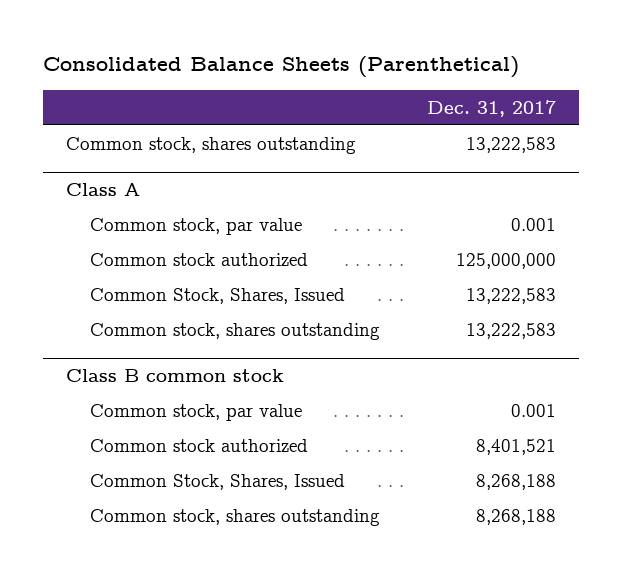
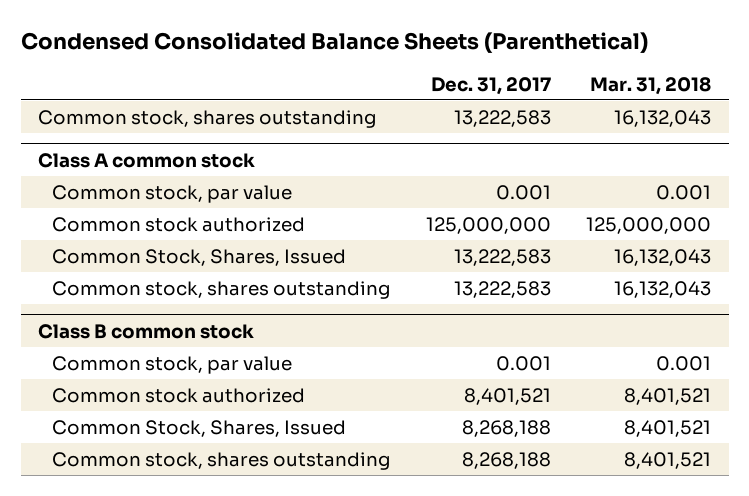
[42,56,519,79] Consolidated Balance Sheets (Parenthetical) -> [20,32,648,54] Condensed Consolidated Balance Sheets (Parenthetical)
none -> [590,76,712,95] Mar. 31, 2018
[66,183,141,197] Class A -> [38,152,256,168] Class A common stock

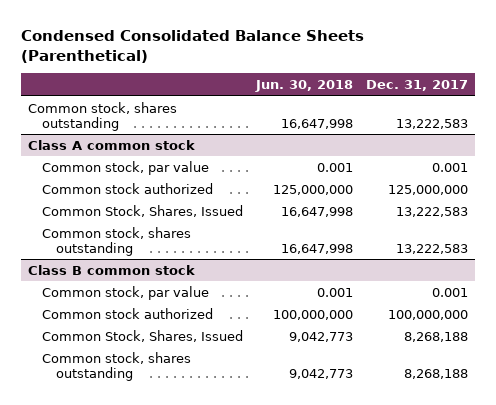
[590,76,712,95] Mar. 31, 2018 -> none
none -> [254,80,353,93] Jun. 30, 2018
[463,387,551,405] 8,401,521 -> [388,309,469,320] 100,000,000

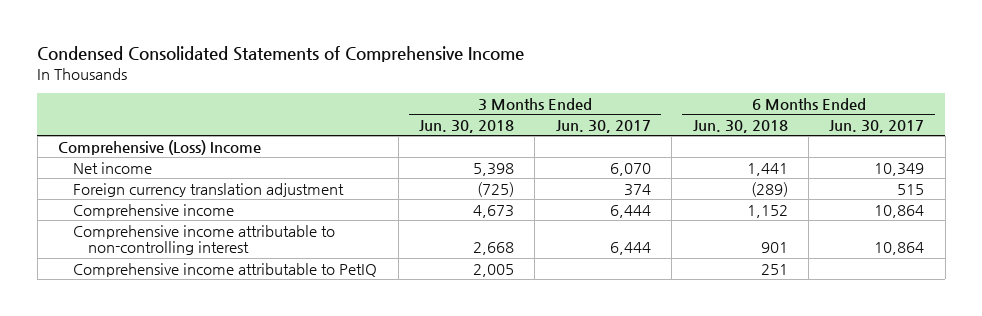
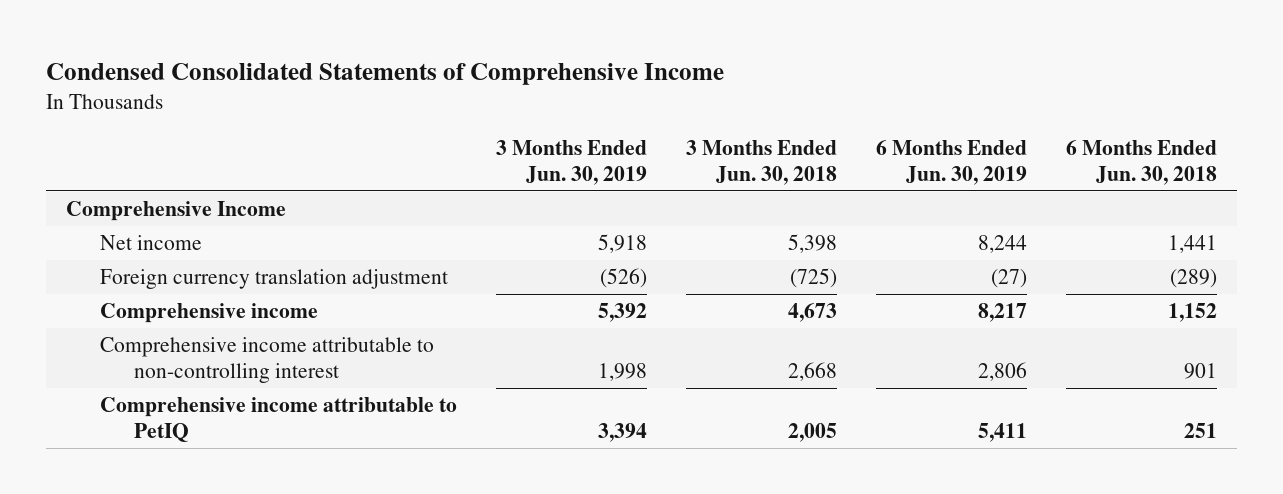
[555,119,651,133] Jun. 30, 2017 -> none
[829,119,925,133] Jun. 30, 2017 -> none
none -> [495,140,647,185] 3 Months Ended Jun. 30, 2019
none -> [876,140,1028,185] 6 Months Ended Jun. 30, 2019
[57,139,261,155] Comprehensive (Loss) Income -> [65,201,286,222] Comprehensive Income

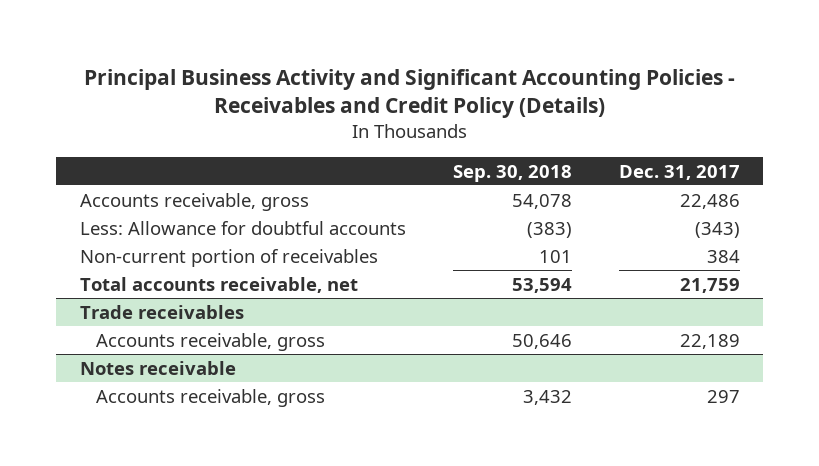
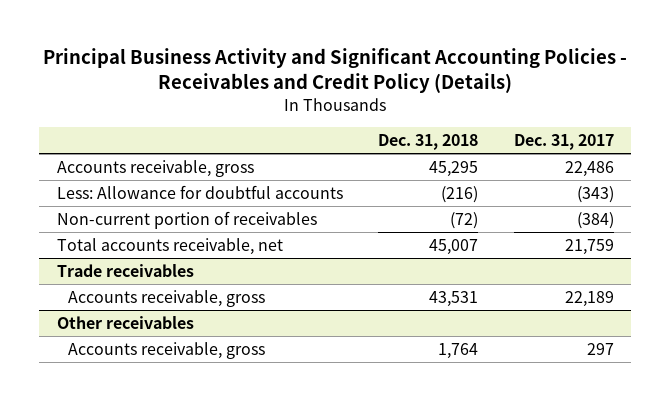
[452,164,572,182] Sep. 30, 2018 -> none
none -> [378,134,479,151] Dec. 31, 2018
[706,249,740,263] 384 -> [576,211,614,229] (384)
[79,360,236,375] Notes receivable -> [56,315,194,329] Other receivables

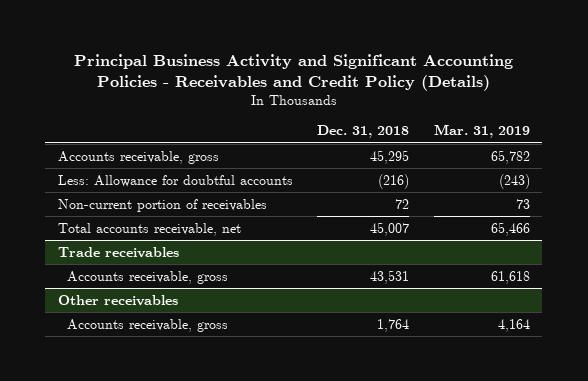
[513,134,614,151] Dec. 31, 2017 -> none
none -> [434,124,531,139] Mar. 31, 2019
[450,211,479,229] (72) -> [395,198,410,209] 72

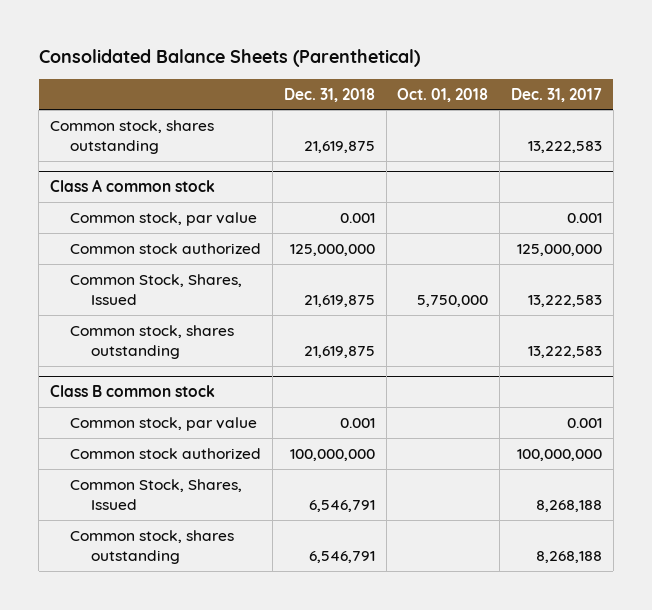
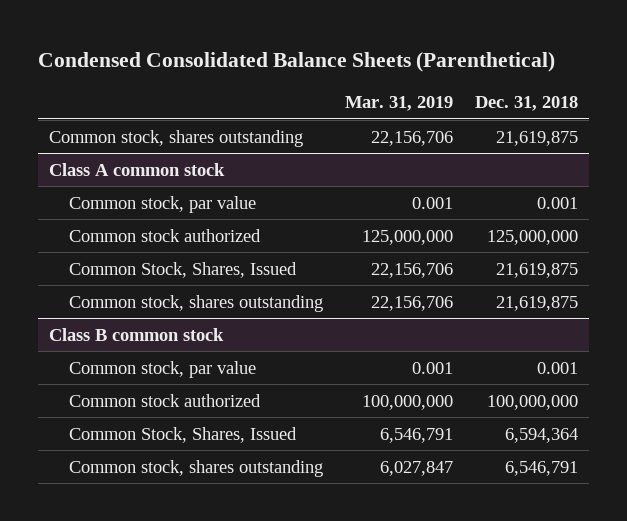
[38,49,420,68] Consolidated Balance Sheets (Parenthetical) -> [37,51,555,72] Condensed Consolidated Balance Sheets (Parenthetical)
[397,87,489,102] Oct. 01, 2018 -> none
[510,87,602,102] Dec. 31, 2017 -> none
none -> [344,96,453,112] Mar. 31, 2019
[308,500,375,513] 6,546,791 -> [504,427,578,443] 6,594,364

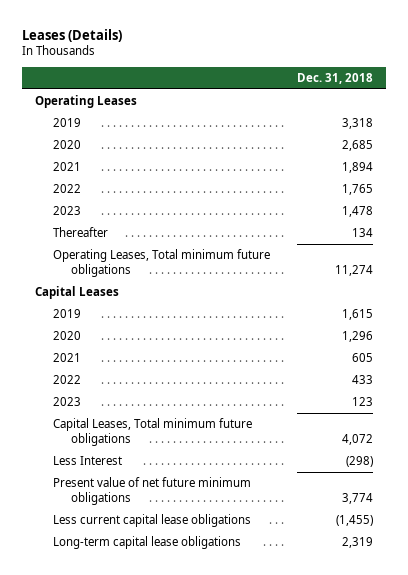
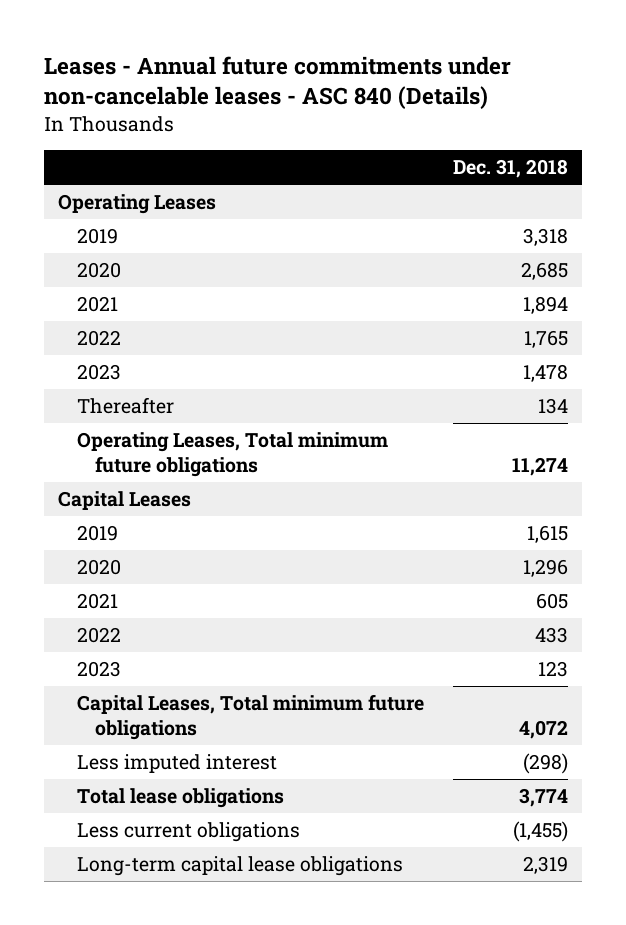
[21,28,122,42] Leases (Details) -> [43,55,511,110] Leases - Annual future commitments under non-cancelable leases - ASC 840 (Details)
[53,456,123,466] Less Interest -> [76,754,277,774] Less imputed interest
[53,477,252,506] Present value of net future minimum obligations -> [76,788,284,809] Total lease obligations
[53,514,252,528] Less current capital lease obligations -> [76,822,300,843] Less current obligations

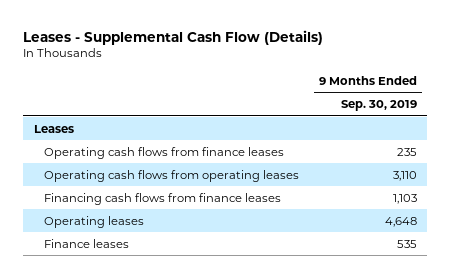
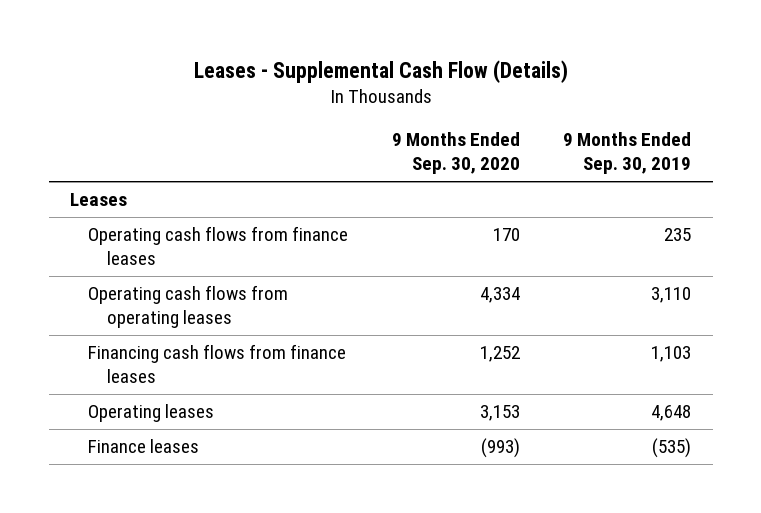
none -> [391,132,520,175] 9 Months Ended Sep. 30, 2020
[396,239,417,248] 535 -> [651,438,691,459] (535)

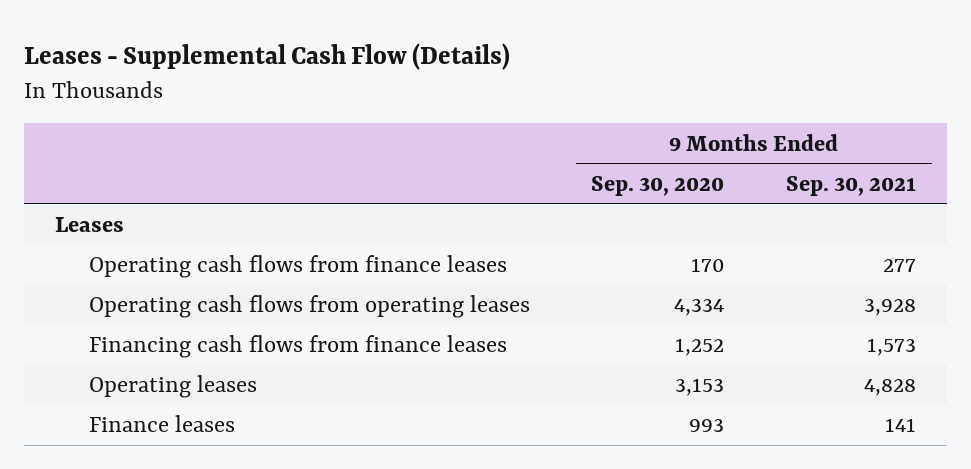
[562,132,691,175] 9 Months Ended Sep. 30, 2019 -> none
none -> [786,176,917,197] Sep. 30, 2021
[480,438,520,459] (993) -> [689,419,725,433] 993

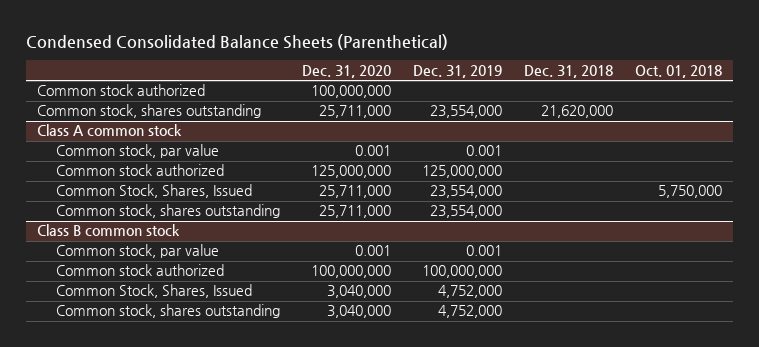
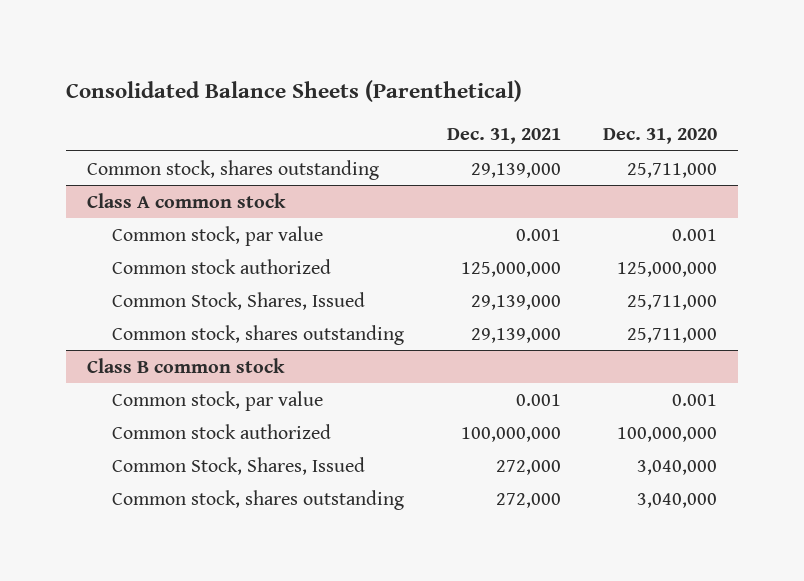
[26,34,449,51] Condensed Consolidated Balance Sheets (Parenthetical) -> [66,79,523,102] Consolidated Balance Sheets (Parenthetical)
[412,64,502,78] Dec. 31, 2019 -> none
[523,64,613,78] Dec. 31, 2018 -> none
[634,64,722,78] Oct. 01, 2018 -> none
none -> [446,128,561,145] Dec. 31, 2021
[37,84,206,97] Common stock authorized -> none

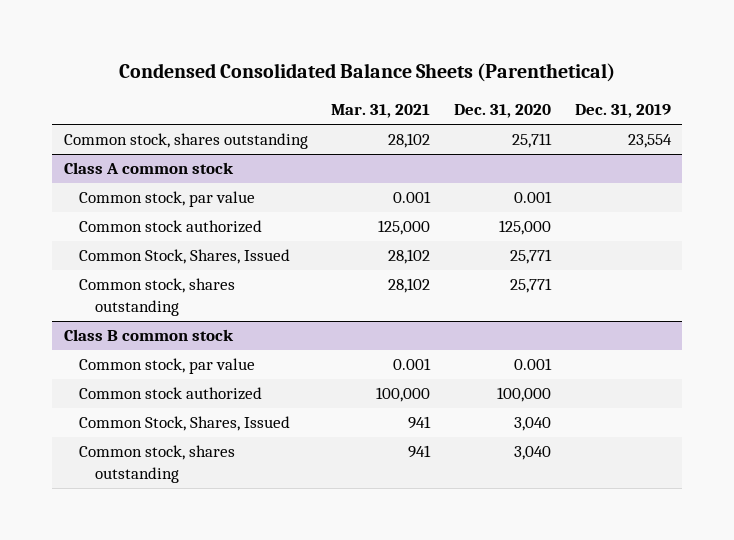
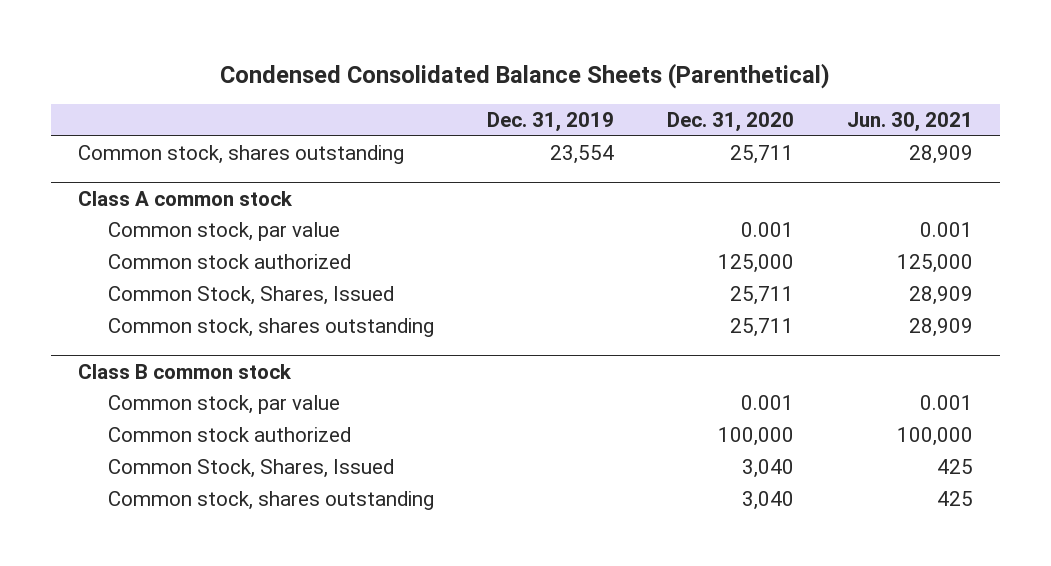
[331,104,431,119] Mar. 31, 2021 -> none
none -> [847,111,974,132] Jun. 30, 2021
[509,249,552,265] 25,771 -> [730,286,795,306] 25,711
[509,278,552,294] 25,771 -> [730,318,795,338] 25,711

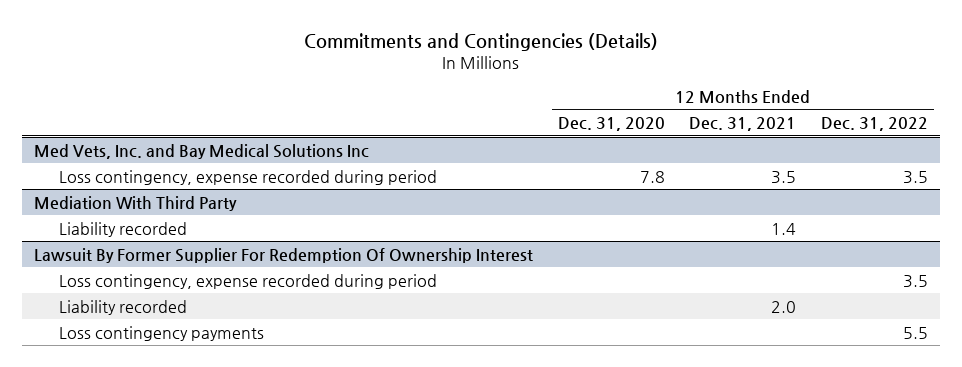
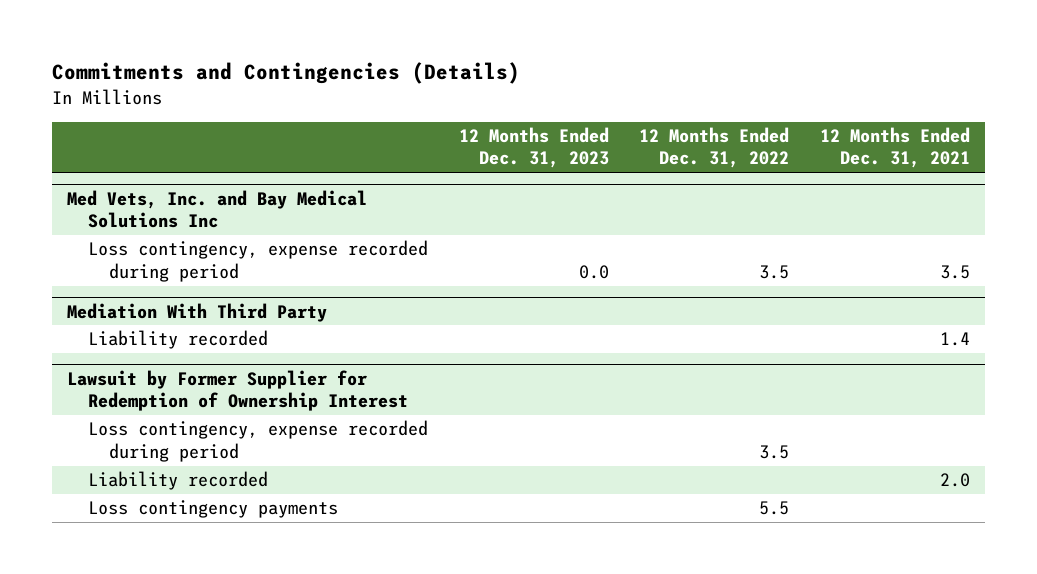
[557,117,665,132] Dec. 31, 2020 -> none
none -> [458,127,609,169] 12 Months Ended Dec. 31, 2023
[34,247,534,263] Lawsuit By Former Supplier For Redemption Of Ownership Interest -> [66,369,408,411] Lawsuit by Former Supplier for Redemption of Ownership Interest

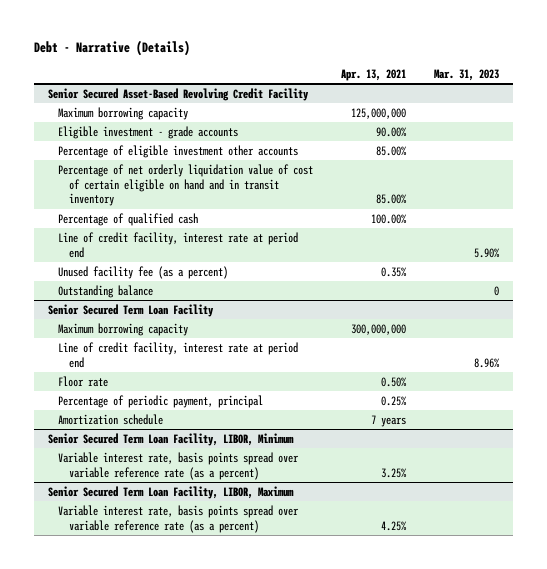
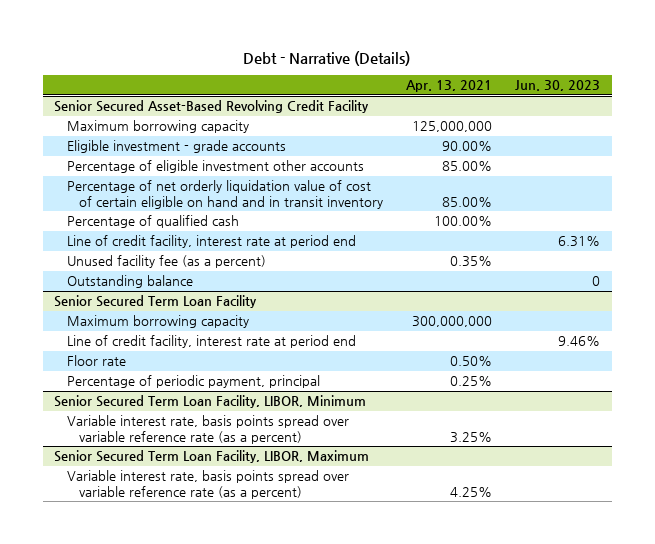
[433,68,499,81] Mar. 31, 2023 -> none
none -> [515,80,601,92] Jun. 30, 2023
[58,413,164,425] Amortization schedule -> none

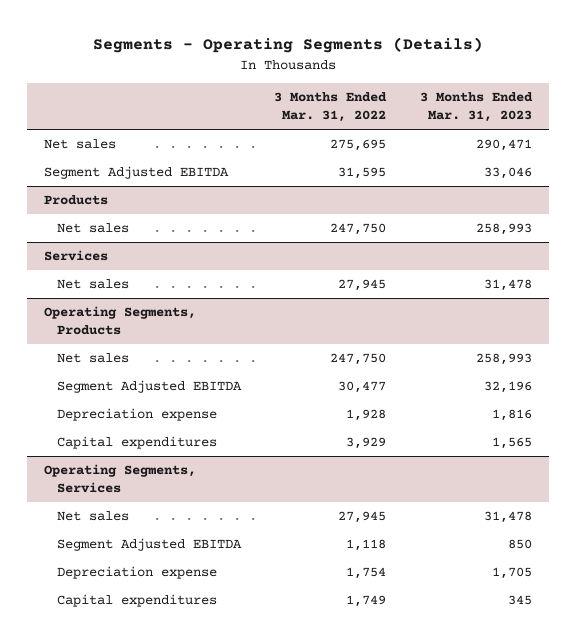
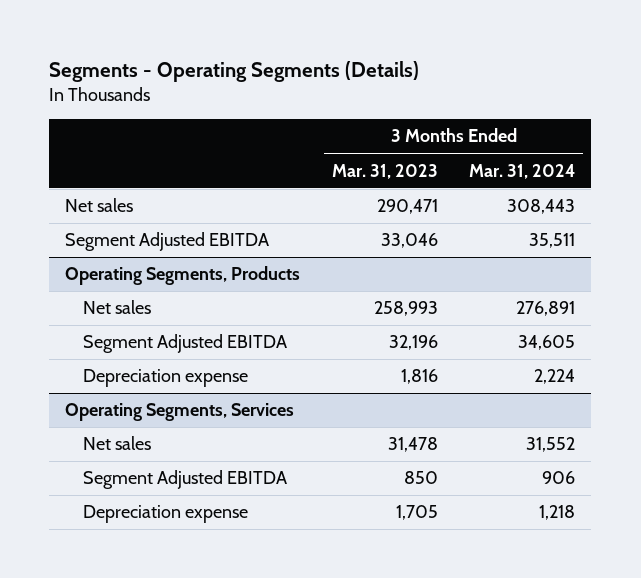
[274,92,388,123] 3 Months Ended Mar. 31, 2022 -> none
none -> [469,163,576,179] Mar. 31, 2024
[44,195,109,206] Products -> none
[56,223,129,234] Net sales -> none
[44,250,109,262] Services -> none
[56,279,129,290] Net sales -> none
[56,436,217,450] Capital expenditures -> none
[56,594,217,608] Capital expenditures -> none

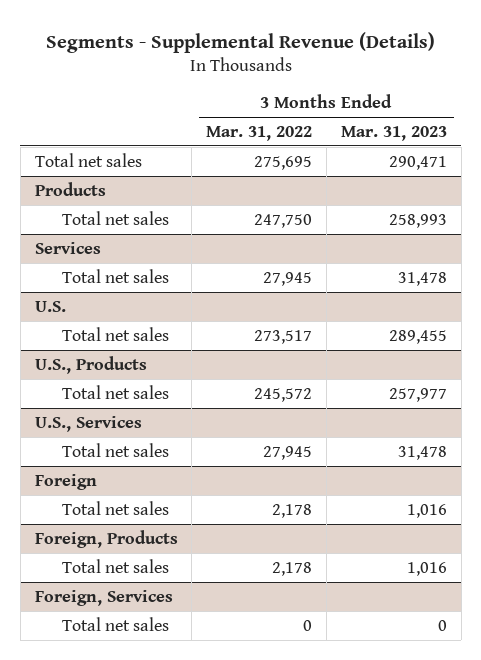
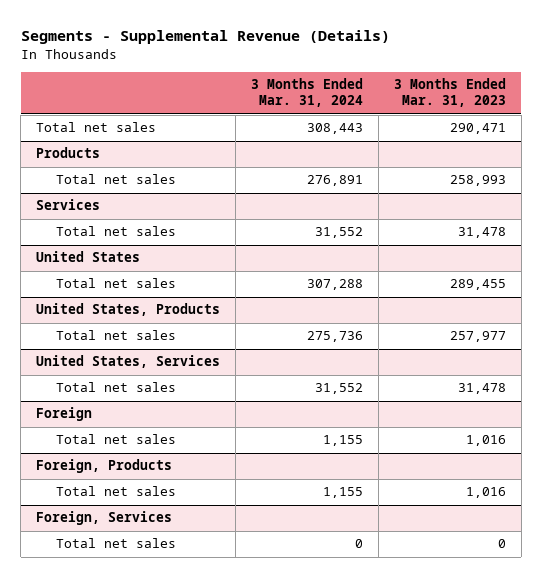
[206,125,313,141] Mar. 31, 2022 -> none
none -> [251,78,364,108] 3 Months Ended Mar. 31, 2024
[34,300,66,312] U.S. -> [36,251,141,263] United States
[34,355,147,374] U.S., Products -> none
none -> [36,303,221,317] United States, Products
[34,415,142,432] U.S., Services -> none
none -> [36,355,221,369] United States, Services

